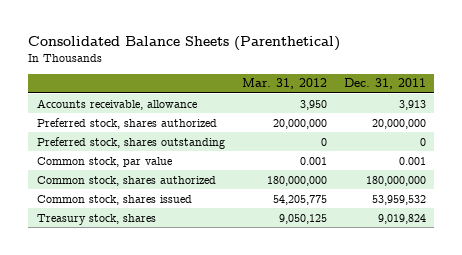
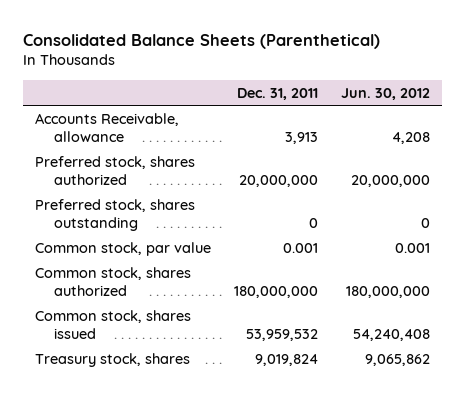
[241,78,327,90] Mar. 31, 2012 -> none
none -> [341,87,431,100] Jun. 30, 2012
[36,98,197,110] Accounts receivable, allowance -> [34,112,179,142] Accounts Receivable, allowance

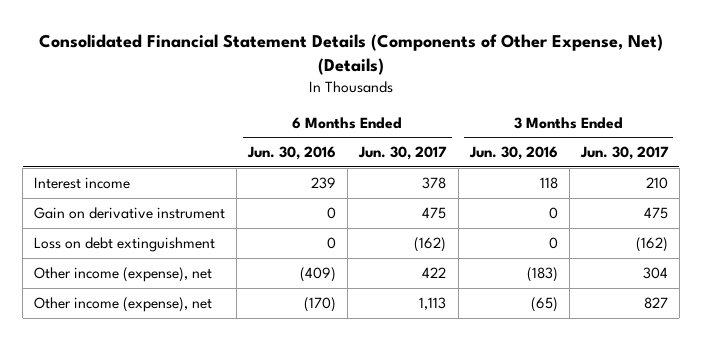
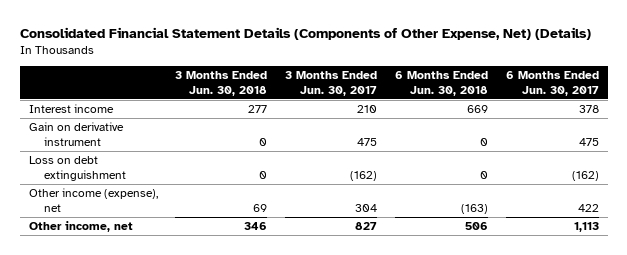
[247,146,337,161] Jun. 30, 2016 -> none
[468,146,558,161] Jun. 30, 2016 -> none
none -> [175,70,268,96] 3 Months Ended Jun. 30, 2018
none -> [394,70,488,96] 6 Months Ended Jun. 30, 2018
[34,296,213,312] Other income (expense), net -> [28,221,133,233] Other income, net

